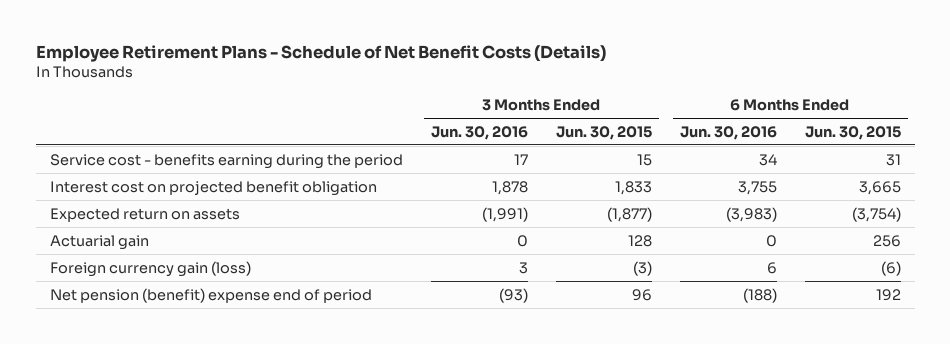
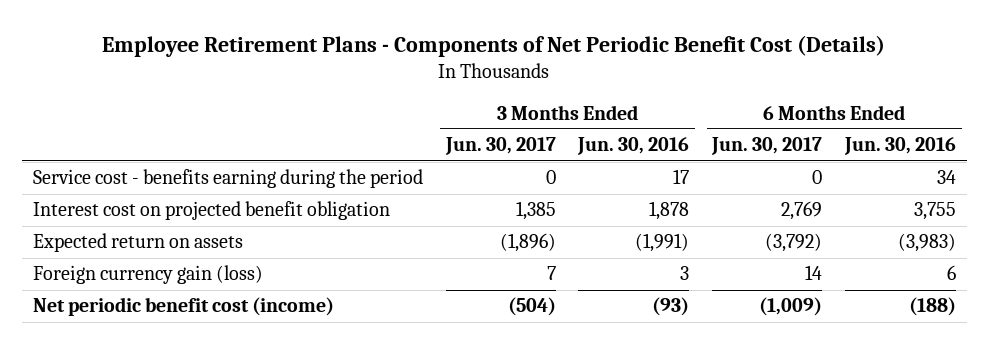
[35,44,606,62] Employee Retirement Plans - Schedule of Net Benefit Costs (Details) -> [102,34,886,57] Employee Retirement Plans - Components of Net Periodic Benefit Cost (Details)
[555,125,652,140] Jun. 30, 2015 -> none
[804,125,901,140] Jun. 30, 2015 -> none
none -> [444,137,556,156] Jun. 30, 2017
none -> [711,137,823,156] Jun. 30, 2017
[49,234,149,250] Actuarial gain -> none
[49,287,372,303] Net pension (benefit) expense end of period -> [33,297,335,317] Net periodic benefit cost (income)

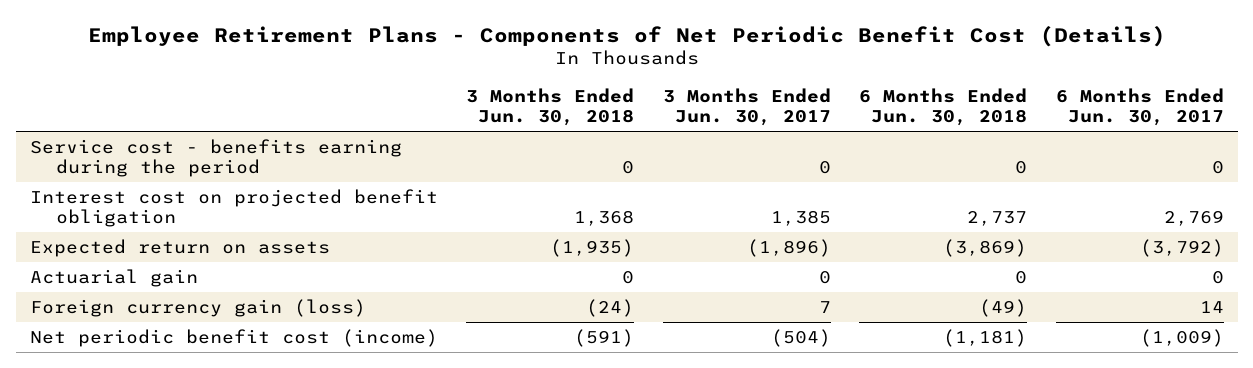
[577,137,690,156] Jun. 30, 2016 -> none
[843,137,956,156] Jun. 30, 2016 -> none
none -> [466,88,635,126] 3 Months Ended Jun. 30, 2018
none -> [859,88,1028,126] 6 Months Ended Jun. 30, 2018
none -> [29,269,198,288] Actuarial gain

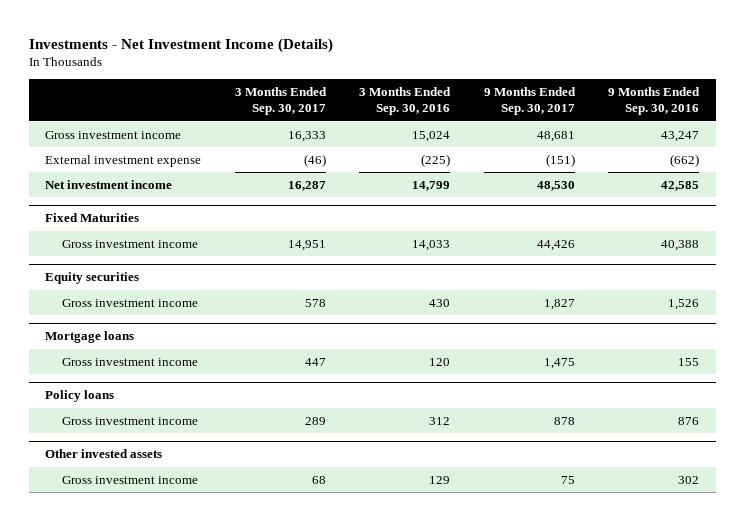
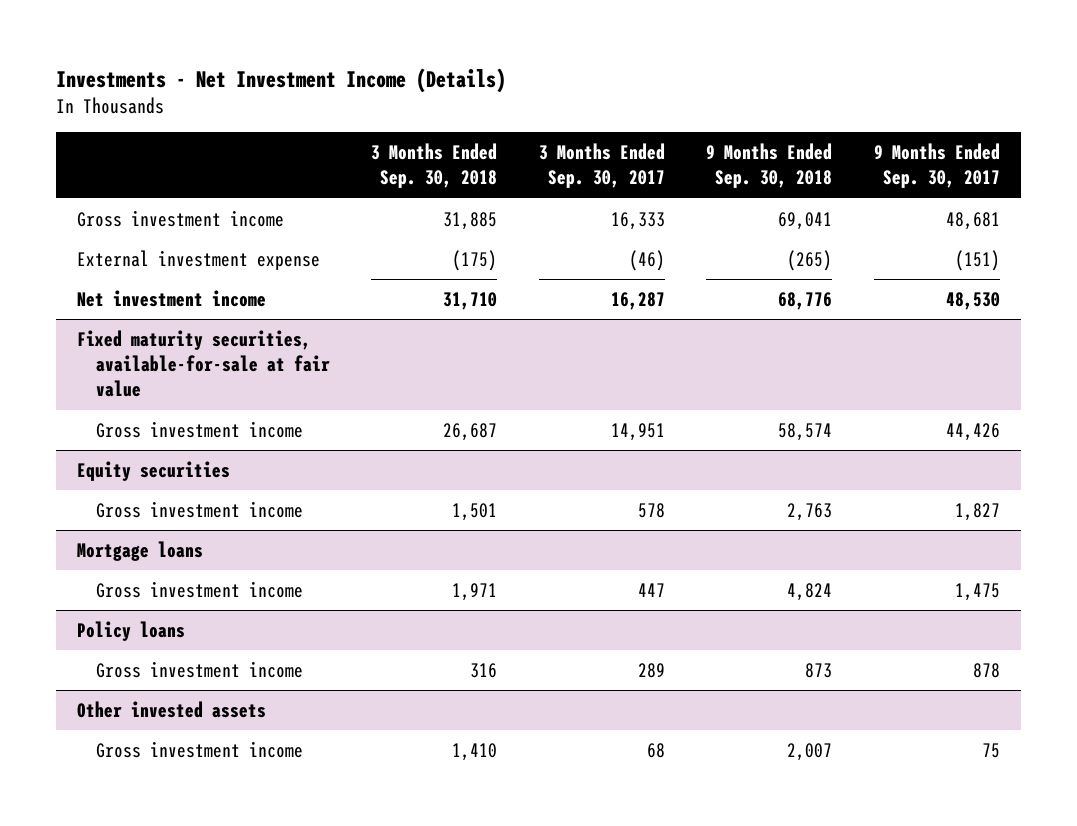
[359,86,452,116] 3 Months Ended Sep. 30, 2016 -> none
[607,86,700,116] 9 Months Ended Sep. 30, 2016 -> none
none -> [371,143,498,189] 3 Months Ended Sep. 30, 2018
none -> [706,143,833,189] 9 Months Ended Sep. 30, 2018
[45,213,140,223] Fixed Maturities -> [77,329,330,398] Fixed maturity securities, available-for-sale at fair value

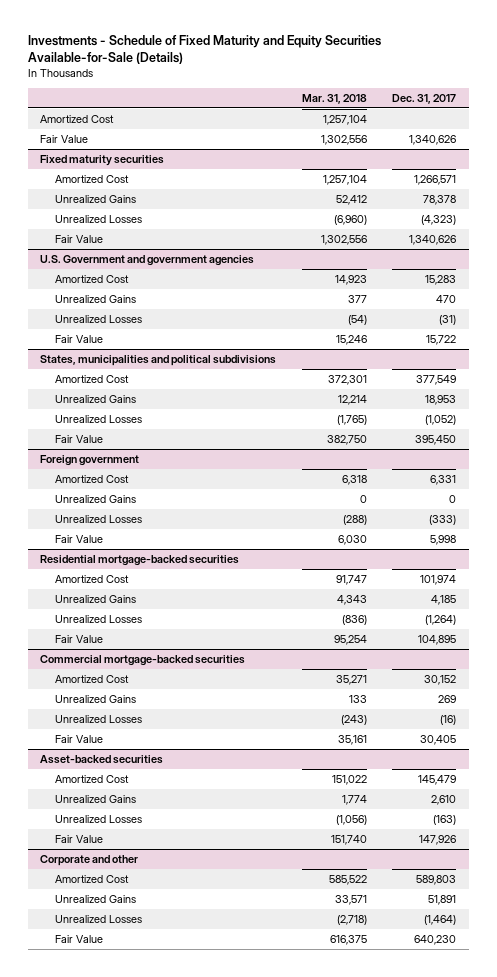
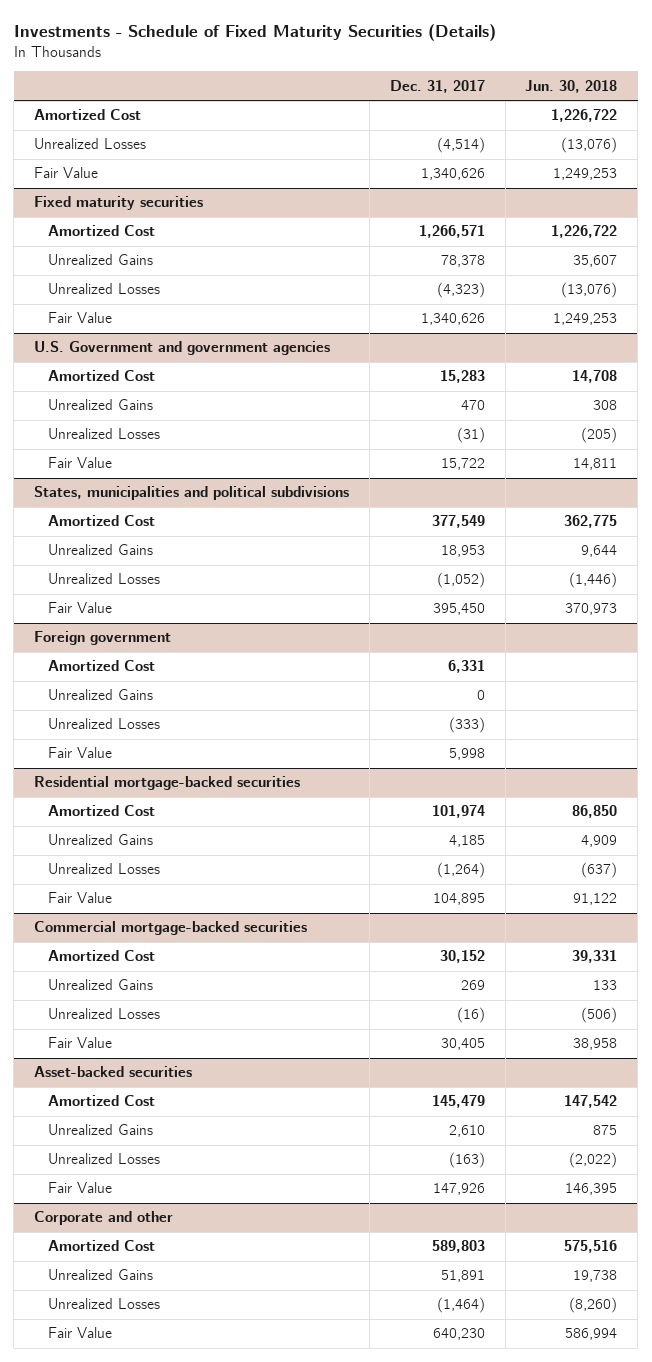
[27,34,381,64] Investments - Schedule of Fixed Maturity and Equity Securities Available-for-Sale (Details) -> [13,23,496,41] Investments - Schedule of Fixed Maturity Securities (Details)
[301,93,367,104] Mar. 31, 2018 -> none
none -> [525,79,618,93] Jun. 30, 2018
none -> [34,138,147,150] Unrealized Losses

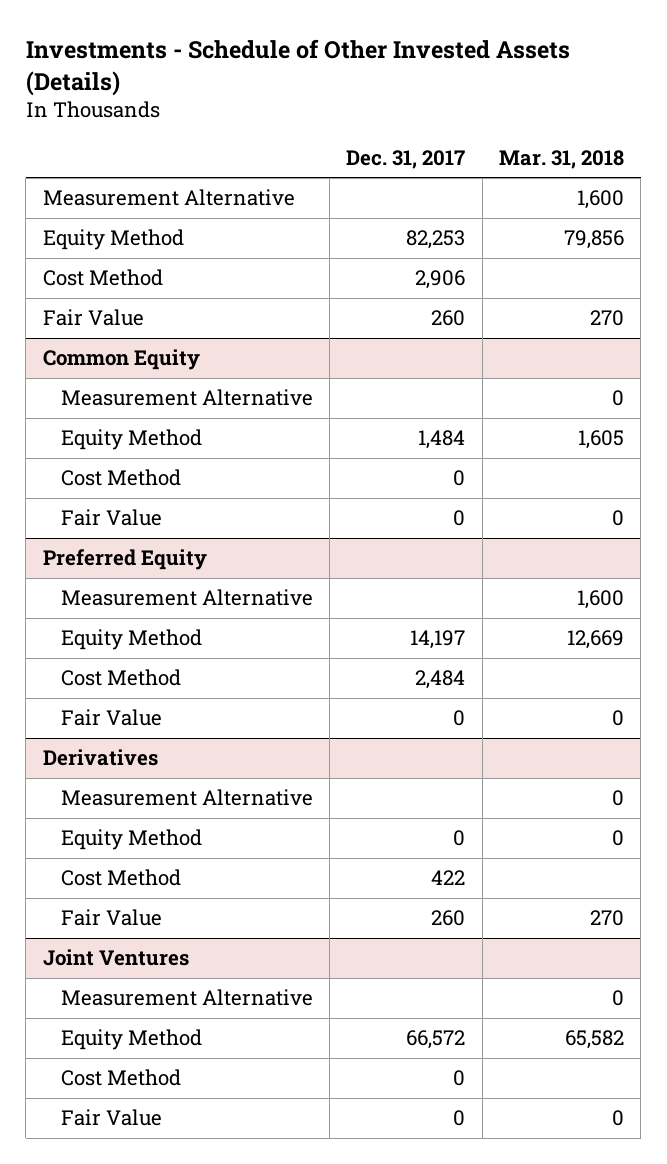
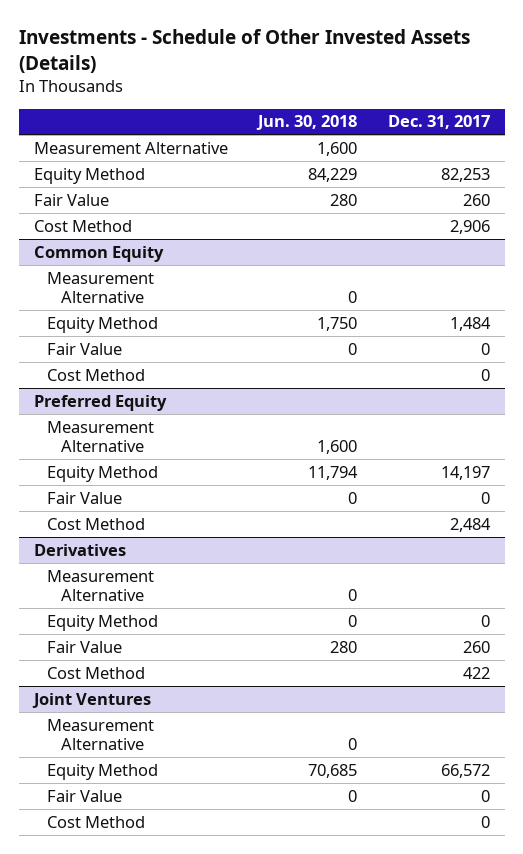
[498,149,624,169] Mar. 31, 2018 -> none
none -> [256,115,358,131] Jun. 30, 2018
[42,269,163,287] Cost Method -> [33,219,132,232] Cost Method
[60,469,181,487] Cost Method -> [47,368,146,381] Cost Method
[60,669,181,687] Cost Method -> [47,517,146,530] Cost Method
[60,869,181,887] Cost Method -> [47,666,146,679] Cost Method
[60,1069,181,1087] Cost Method -> [47,815,146,828] Cost Method

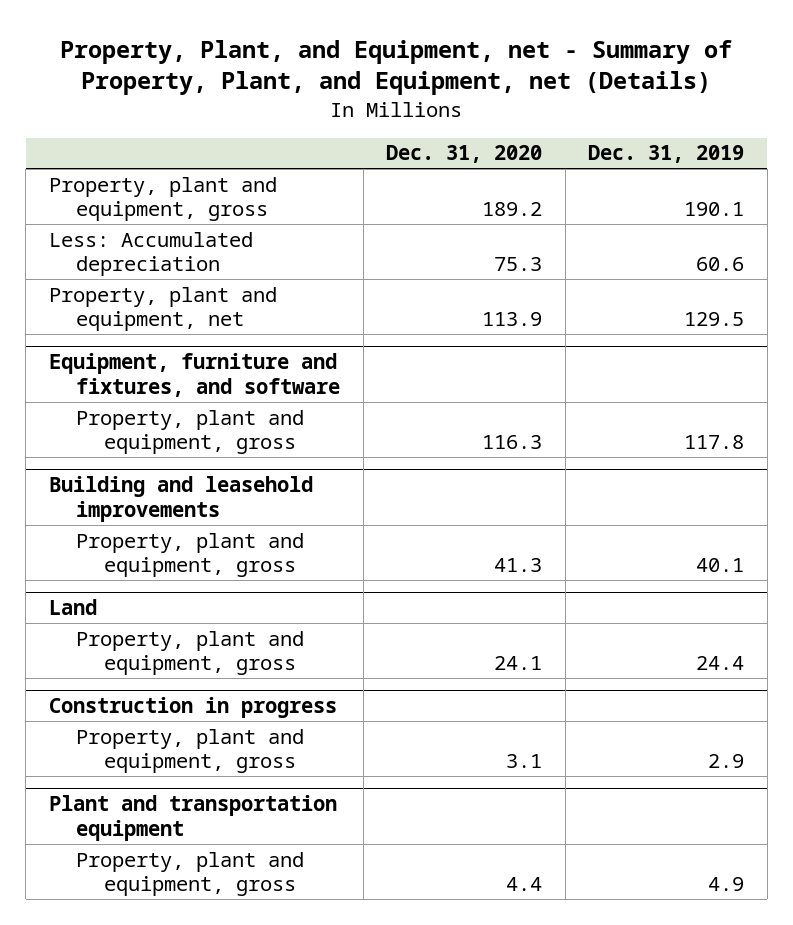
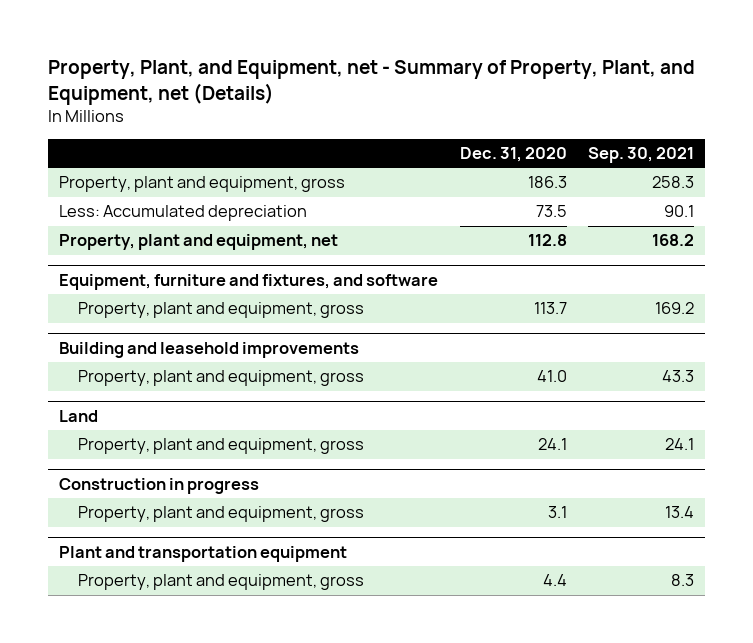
[588,145,745,164] Dec. 31, 2019 -> none
none -> [588,147,695,164] Sep. 30, 2021
[482,202,543,217] 189.2 -> [527,176,567,189] 186.3
[494,257,543,272] 75.3 -> [535,205,567,218] 73.5
[482,312,543,327] 113.9 -> [527,234,567,247] 112.8
[482,435,543,450] 116.3 -> [533,302,567,315] 113.7
[494,558,543,573] 41.3 -> [536,370,567,383] 41.0

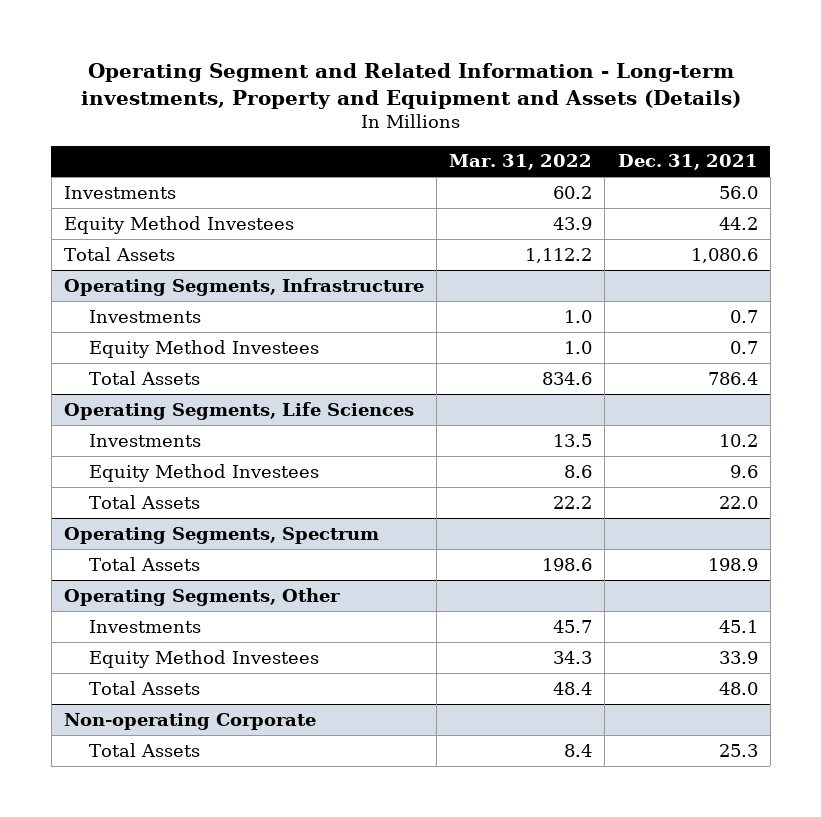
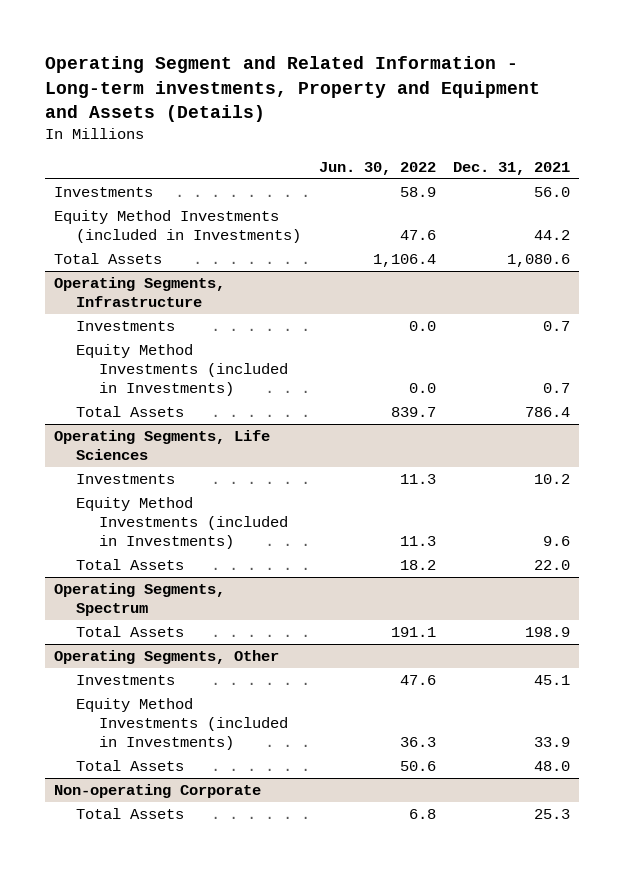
[449,154,593,171] Mar. 31, 2022 -> none
none -> [318,161,436,175] Jun. 30, 2022
[63,215,294,234] Equity Method Investees -> [53,210,302,244] Equity Method Investments (included in Investments)
[89,339,320,358] Equity Method Investees -> [76,344,288,397] Equity Method Investments (included in Investments)
[89,463,320,482] Equity Method Investees -> [76,497,288,550] Equity Method Investments (included in Investments)
[89,649,320,668] Equity Method Investees -> [76,698,288,751] Equity Method Investments (included in Investments)

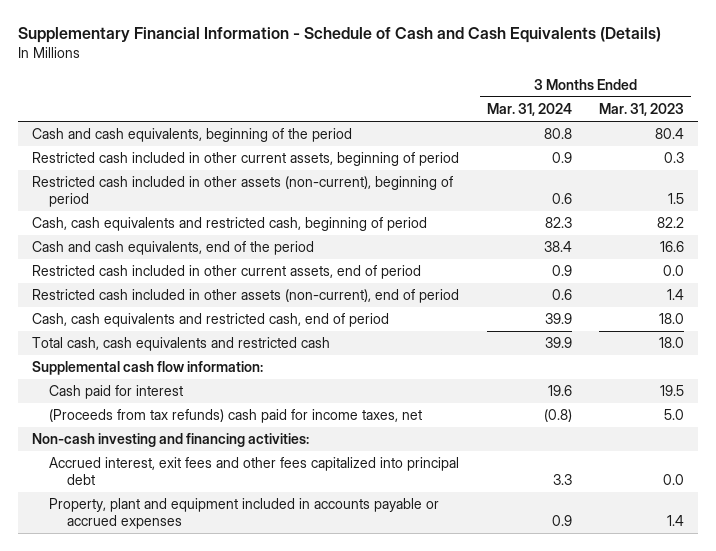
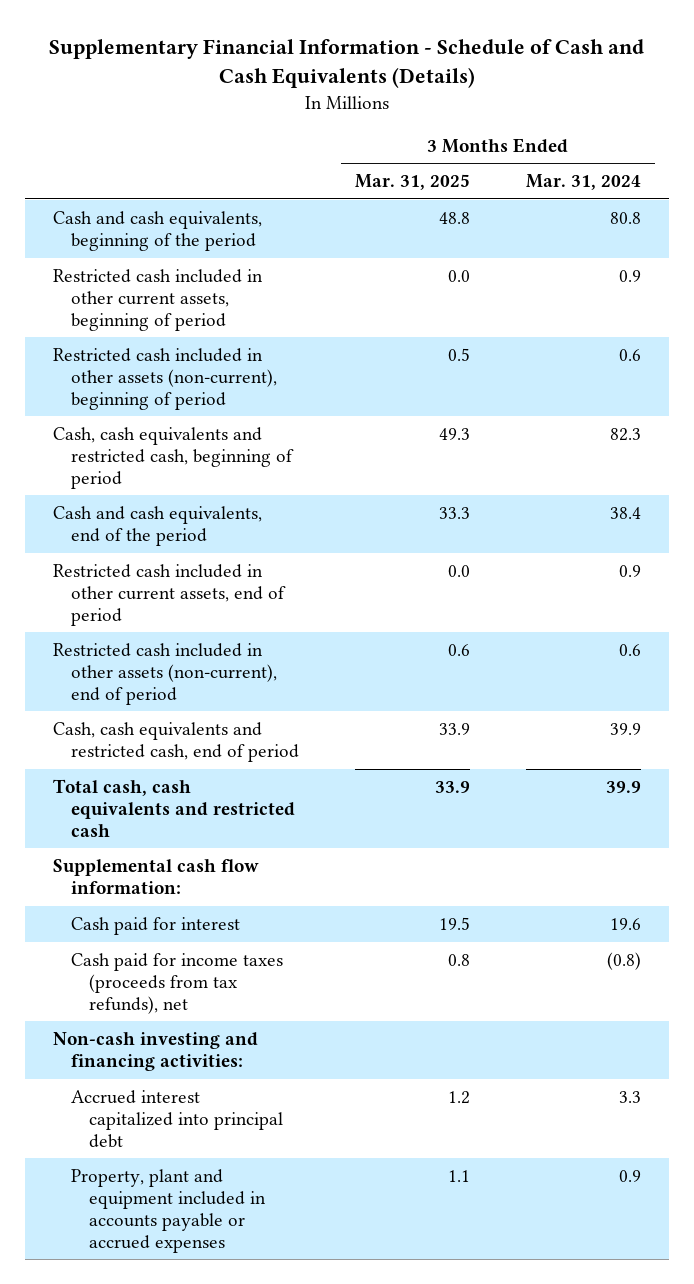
[599,102,685,116] Mar. 31, 2023 -> none
none -> [354,174,470,191] Mar. 31, 2025
[49,409,423,424] (Proceeds from tax refunds) cash paid for income taxes, net -> [70,952,283,1014] Cash paid for income taxes (proceeds from tax refunds), net
[49,457,460,485] Accrued interest, exit fees and other fees capitalized into principal debt -> [70,1089,283,1148] Accrued interest capitalized into principal debt

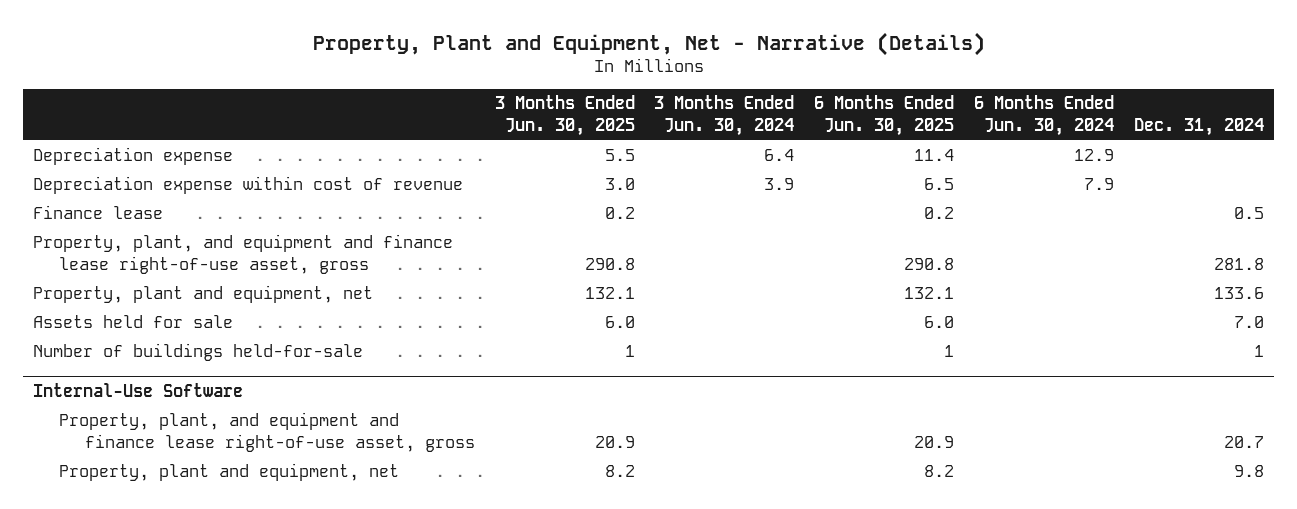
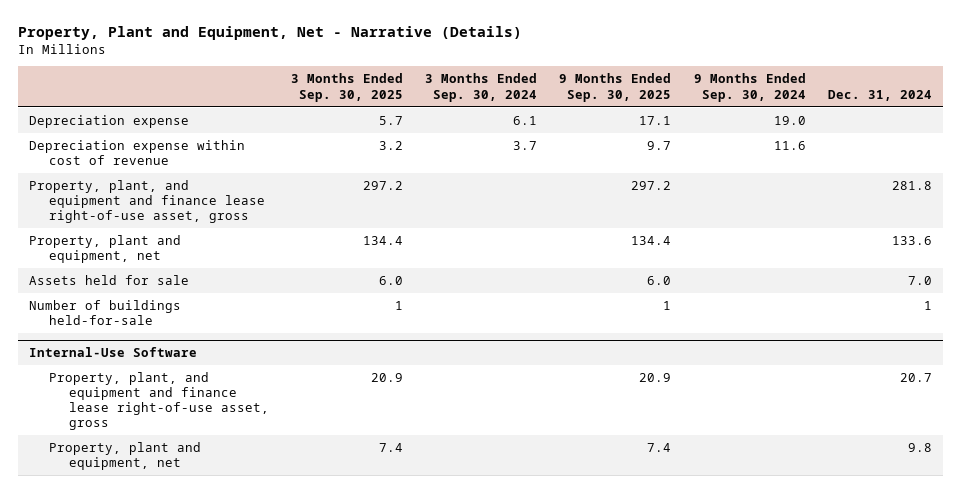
[494,95,635,137] 3 Months Ended Jun. 30, 2025 -> none
[654,95,795,137] 3 Months Ended Jun. 30, 2024 -> none
[814,95,955,137] 6 Months Ended Jun. 30, 2025 -> none
[974,95,1115,137] 6 Months Ended Jun. 30, 2024 -> none
none -> [290,73,403,102] 3 Months Ended Sep. 30, 2025
none -> [425,73,538,102] 3 Months Ended Sep. 30, 2024
none -> [559,73,672,102] 9 Months Ended Sep. 30, 2025
none -> [693,73,806,102] 9 Months Ended Sep. 30, 2024
[33,205,164,220] Finance lease -> none

